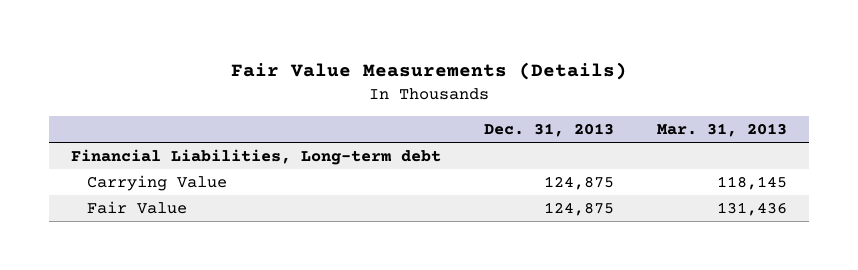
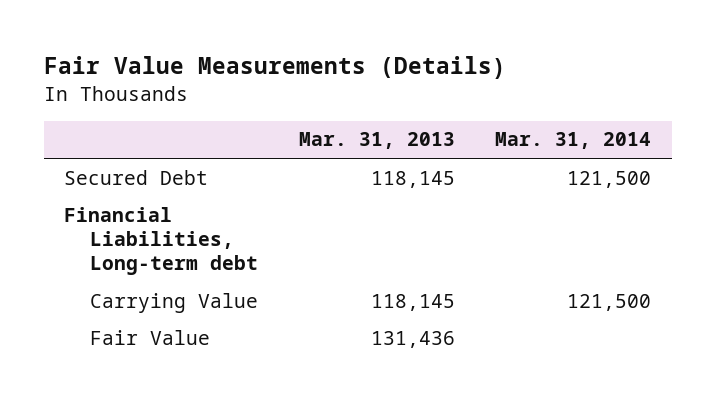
[484,122,615,137] Dec. 31, 2013 -> none
none -> [495,132,652,150] Mar. 31, 2014
none -> [64,169,209,185] Secured Debt

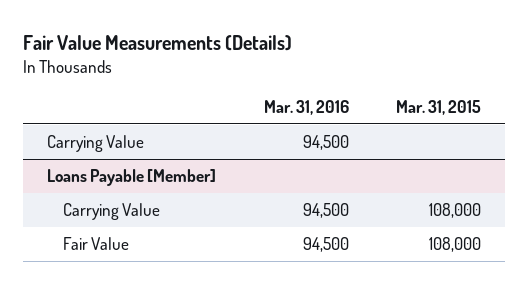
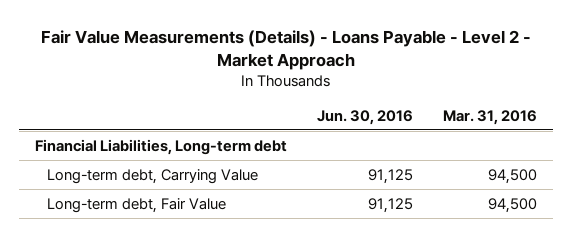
[23,34,293,51] Fair Value Measurements (Details) -> [41,29,532,70] Fair Value Measurements (Details) - Loans Payable - Level 2 - Market Approach
[396,100,482,116] Mar. 31, 2015 -> none
none -> [317,109,414,125] Jun. 30, 2016
[47,169,217,187] Loans Payable [Member] -> none
[63,203,161,221] Carrying Value -> none
none -> [34,138,287,155] Financial Liabilities, Long-term debt
[47,135,145,153] Carrying Value -> [47,168,259,184] Long-term debt, Carrying Value
[63,237,130,251] Fair Value -> [47,197,227,213] Long-term debt, Fair Value

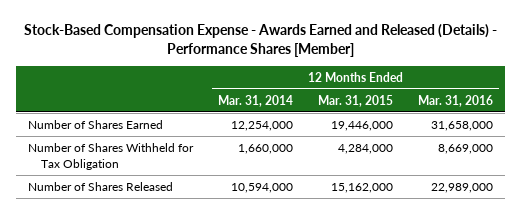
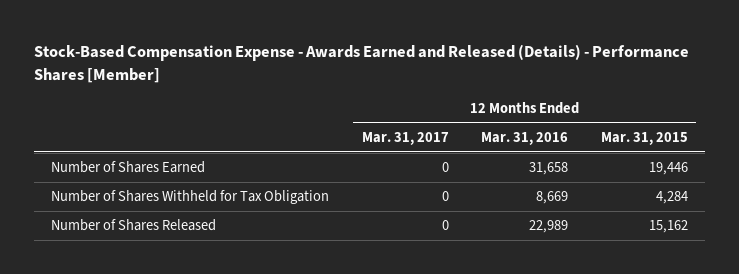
[218,94,294,107] Mar. 31, 2014 -> none
none -> [361,132,449,146] Mar. 31, 2017
[331,120,394,131] 19,446,000 -> [649,162,689,176] 19,446
[430,120,493,131] 31,658,000 -> [529,162,569,176] 31,658
[338,143,394,154] 4,284,000 -> [656,191,689,205] 4,284
[437,143,493,154] 8,669,000 -> [536,191,569,205] 8,669
[331,182,394,193] 15,162,000 -> [649,220,689,234] 15,162
[430,182,493,193] 22,989,000 -> [529,220,569,234] 22,989

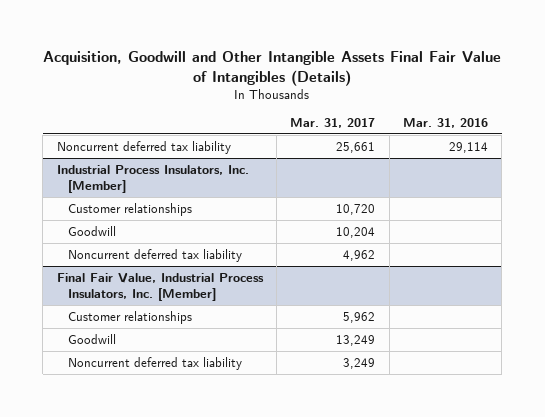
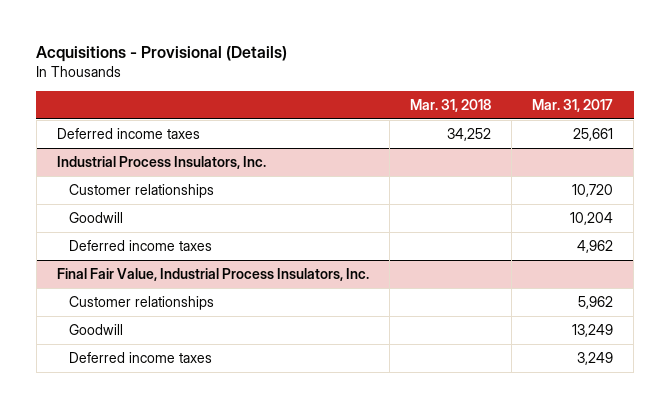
[43,51,502,86] Acquisition, Goodwill and Other Intangible Assets Final Fair Value of Intangibles (Details) -> [36,46,288,63] Acquisitions - Provisional (Details)
[402,117,488,128] Mar. 31, 2016 -> none
none -> [410,99,492,113] Mar. 31, 2018
[56,140,231,154] Noncurrent deferred tax liability -> [56,127,200,139] Deferred income taxes
[56,164,249,193] Industrial Process Insulators, Inc. [Member] -> [56,155,266,169] Industrial Process Insulators, Inc.
[68,248,243,262] Noncurrent deferred tax liability -> [69,239,213,251] Deferred income taxes
[56,272,264,301] Final Fair Value, Industrial Process Insulators, Inc. [Member] -> [56,267,369,281] Final Fair Value, Industrial Process Insulators, Inc.
[68,356,243,370] Noncurrent deferred tax liability -> [69,351,213,363] Deferred income taxes

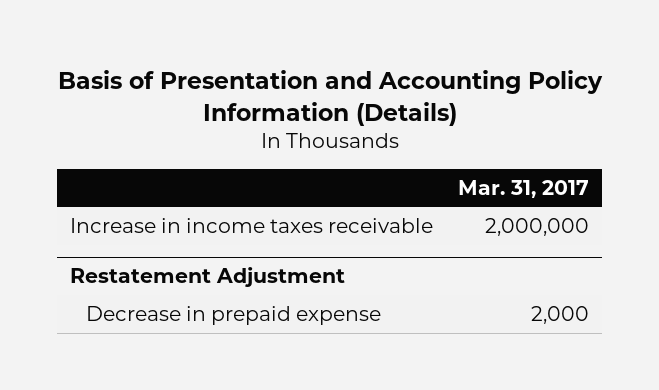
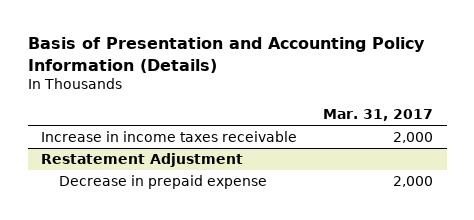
[485,217,590,236] 2,000,000 -> [393,132,434,144] 2,000

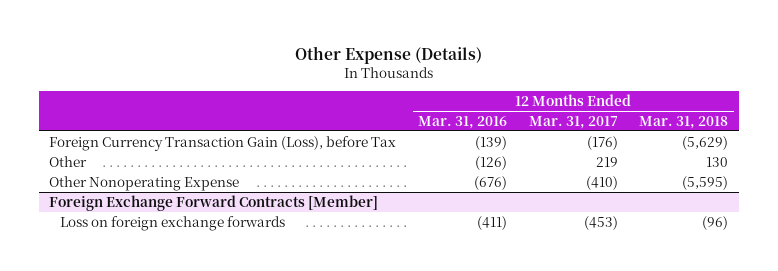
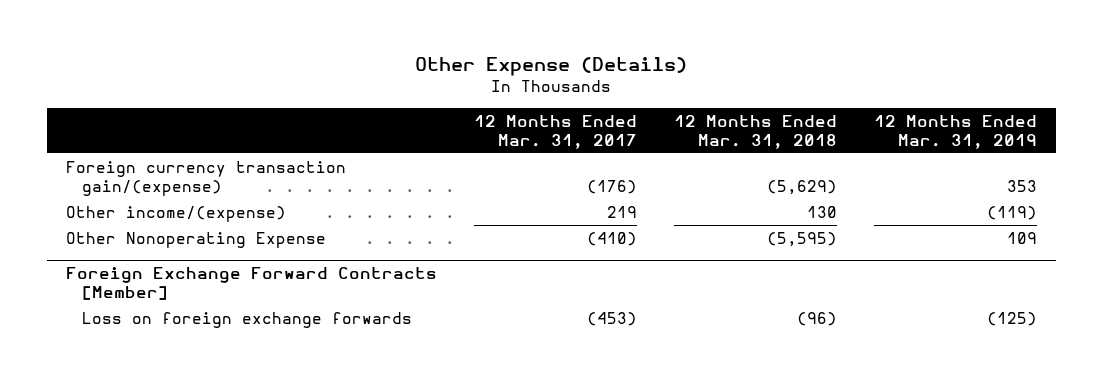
[418,115,508,129] Mar. 31, 2016 -> none
none -> [873,114,1037,149] 12 Months Ended Mar. 31, 2019
[49,135,397,151] Foreign Currency Transaction Gain (Loss), before Tax -> [65,160,346,196] Foreign currency transaction gain/(expense)
[49,155,88,167] Other -> [65,205,286,222] Other income/(expense)

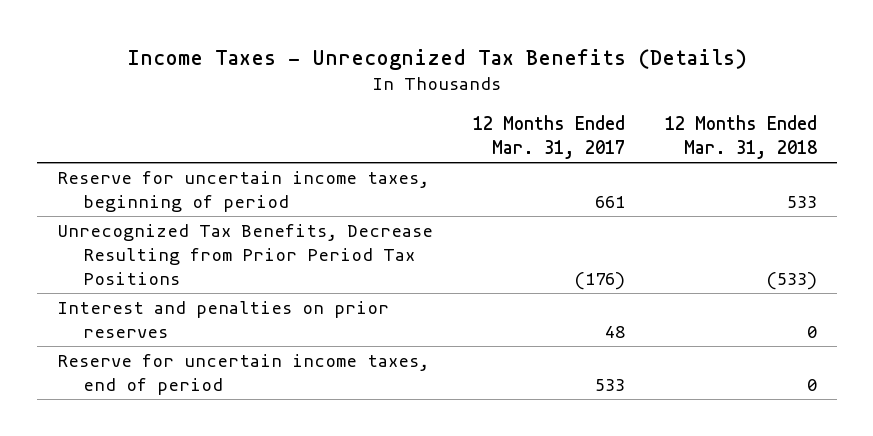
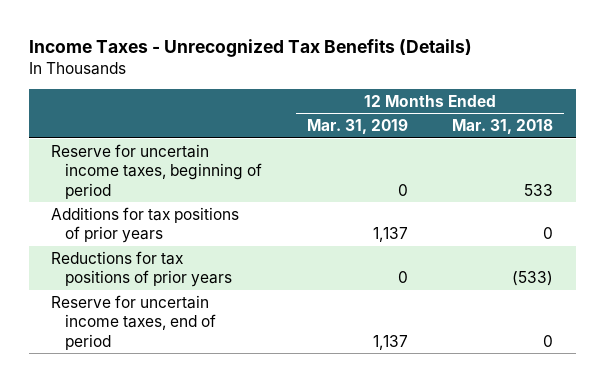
[472,114,625,159] 12 Months Ended Mar. 31, 2017 -> none
none -> [306,119,408,135] Mar. 31, 2019
[56,301,389,338] Interest and penalties on prior reserves -> none
none -> [51,206,240,244] Additions for tax positions of prior years
[56,224,433,285] Unrecognized Tax Benefits, Decrease Resulting from Prior Period Tax Positions -> [51,250,233,288] Reductions for tax positions of prior years

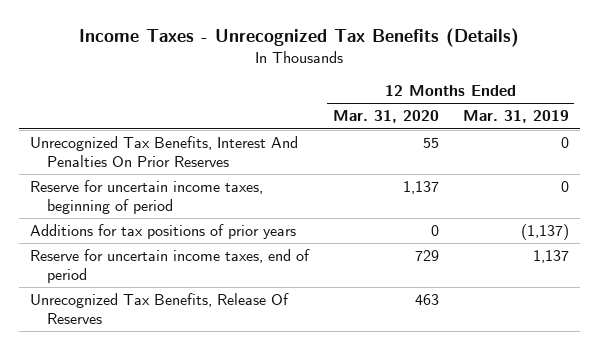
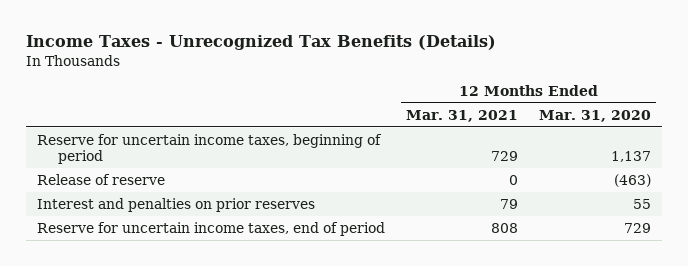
[462,110,569,124] Mar. 31, 2019 -> none
none -> [406,109,519,122] Mar. 31, 2021
[30,135,299,167] Unrecognized Tax Benefits, Interest And Penalties On Prior Reserves -> none
[30,223,297,239] Additions for tax positions of prior years -> none
none -> [36,173,165,185] Release of reserve
none -> [36,197,315,212] Interest and penalties on prior reserves
[30,292,290,324] Unrecognized Tax Benefits, Release Of Reserves -> none

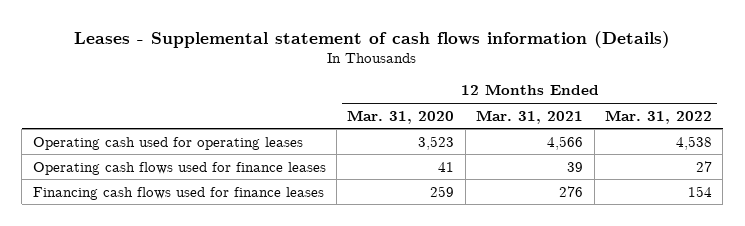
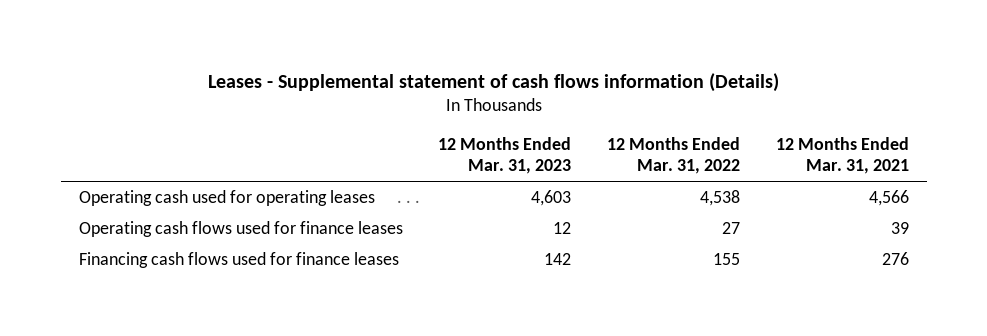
[347,109,455,124] Mar. 31, 2020 -> none
none -> [438,137,572,175] 12 Months Ended Mar. 31, 2023
[687,185,712,197] 154 -> [713,253,741,266] 155

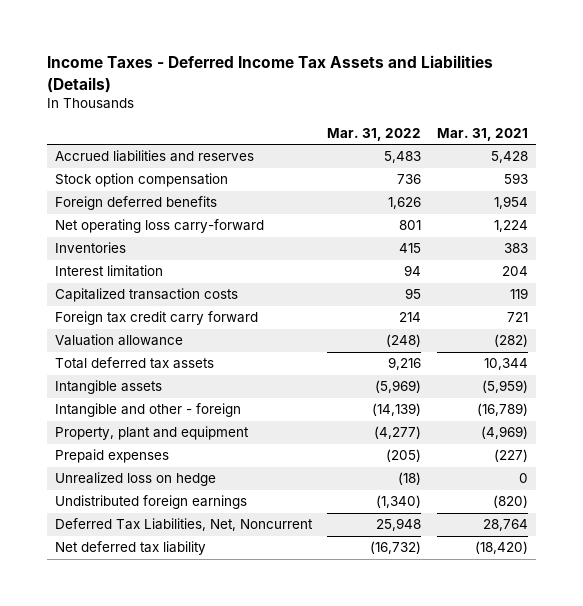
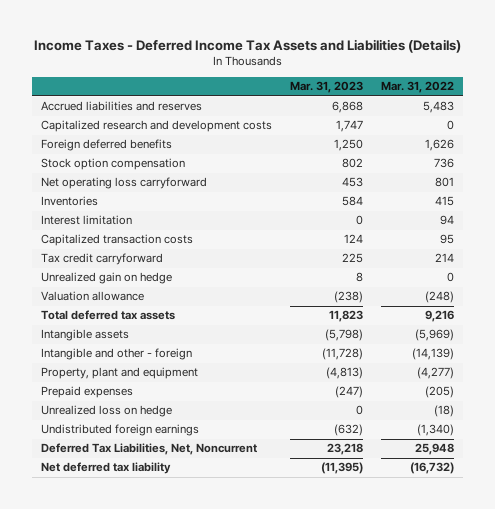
[436,127,528,141] Mar. 31, 2021 -> none
none -> [290,81,364,94] Mar. 31, 2023
none -> [40,120,272,133] Capitalized research and development costs
[54,173,228,188] Stock option compensation -> [40,158,185,171] Stock option compensation
[54,219,264,234] Net operating loss carry-forward -> [40,177,207,190] Net operating loss carryforward
[54,311,258,326] Foreign tax credit carry forward -> [40,253,163,266] Tax credit carryforward
none -> [40,272,172,285] Unrealized gain on hedge

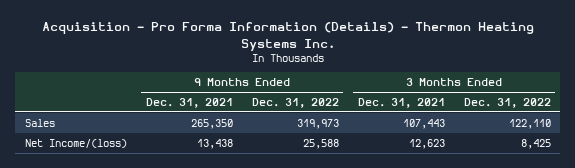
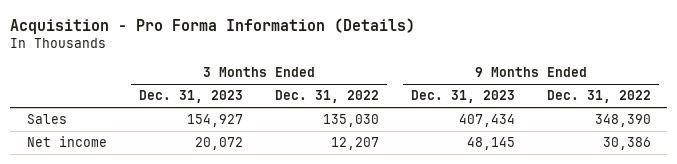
[41,22,534,51] Acquisition - Pro Forma Information (Details) - Thermon Heating Systems Inc. -> [10,17,416,34] Acquisition - Pro Forma Information (Details)
[145,98,233,109] Dec. 31, 2021 -> none
[357,98,445,109] Dec. 31, 2021 -> none
none -> [138,90,243,104] Dec. 31, 2023
none -> [410,90,515,104] Dec. 31, 2023
[296,118,339,129] 319,973 -> [594,114,651,128] 348,390
[508,118,551,129] 122,110 -> [322,114,379,128] 135,030
[24,138,127,148] Net Income/(loss) -> [26,136,107,148] Net income
[302,138,339,149] 25,588 -> [602,137,651,151] 30,386
[520,138,551,149] 8,425 -> [330,137,379,151] 12,207

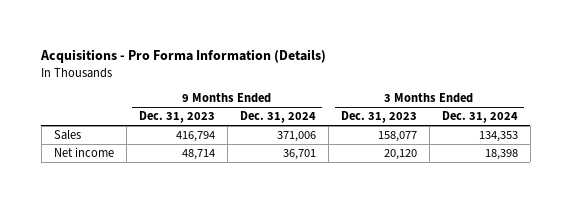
[10,17,416,34] Acquisition - Pro Forma Information (Details) -> [40,49,327,64] Acquisitions - Pro Forma Information (Details)
[274,90,379,104] Dec. 31, 2022 -> none
[546,90,651,104] Dec. 31, 2022 -> none
none -> [239,111,316,124] Dec. 31, 2024
none -> [441,111,518,124] Dec. 31, 2024
[186,114,243,128] 154,927 -> [377,131,417,143] 158,077
[458,114,515,128] 407,434 -> [175,131,215,143] 416,794
[194,137,243,151] 20,072 -> [383,149,417,161] 20,120
[466,137,515,151] 48,145 -> [181,149,215,161] 48,714

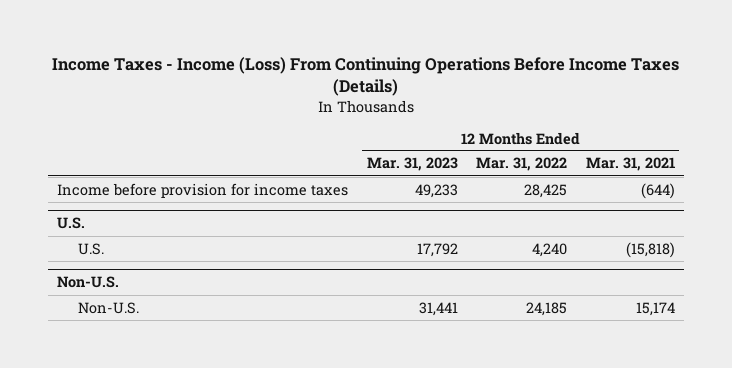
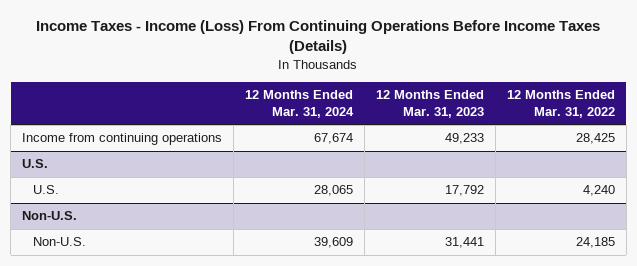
[585,157,675,172] Mar. 31, 2021 -> none
none -> [244,90,354,119] 12 Months Ended Mar. 31, 2024
[57,182,349,198] Income before provision for income taxes -> [22,133,223,146] Income from continuing operations

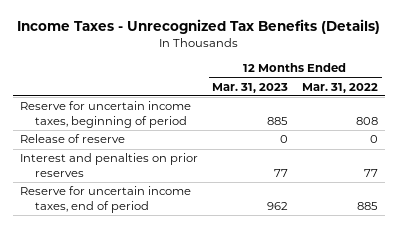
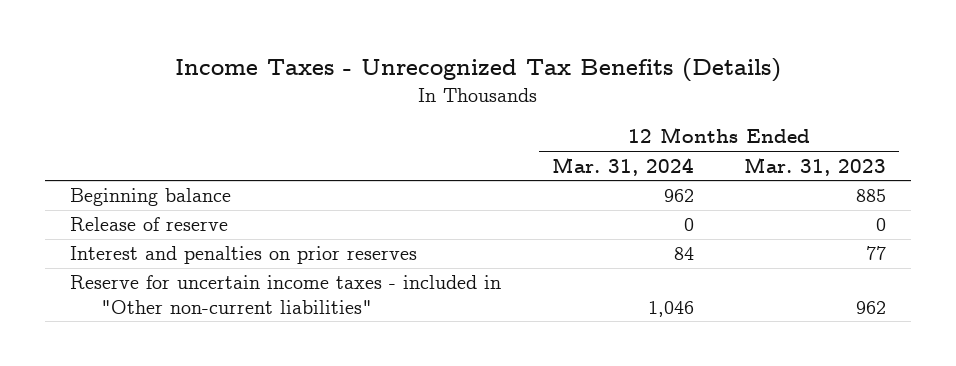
[302,82,379,93] Mar. 31, 2022 -> none
none -> [551,156,694,176] Mar. 31, 2024
[20,101,192,128] Reserve for uncertain income taxes, beginning of period -> [70,188,232,207] Beginning balance
[20,186,192,213] Reserve for uncertain income taxes, end of period -> [70,275,502,314] Reserve for uncertain income taxes - included in "Other non-current liabilities"

